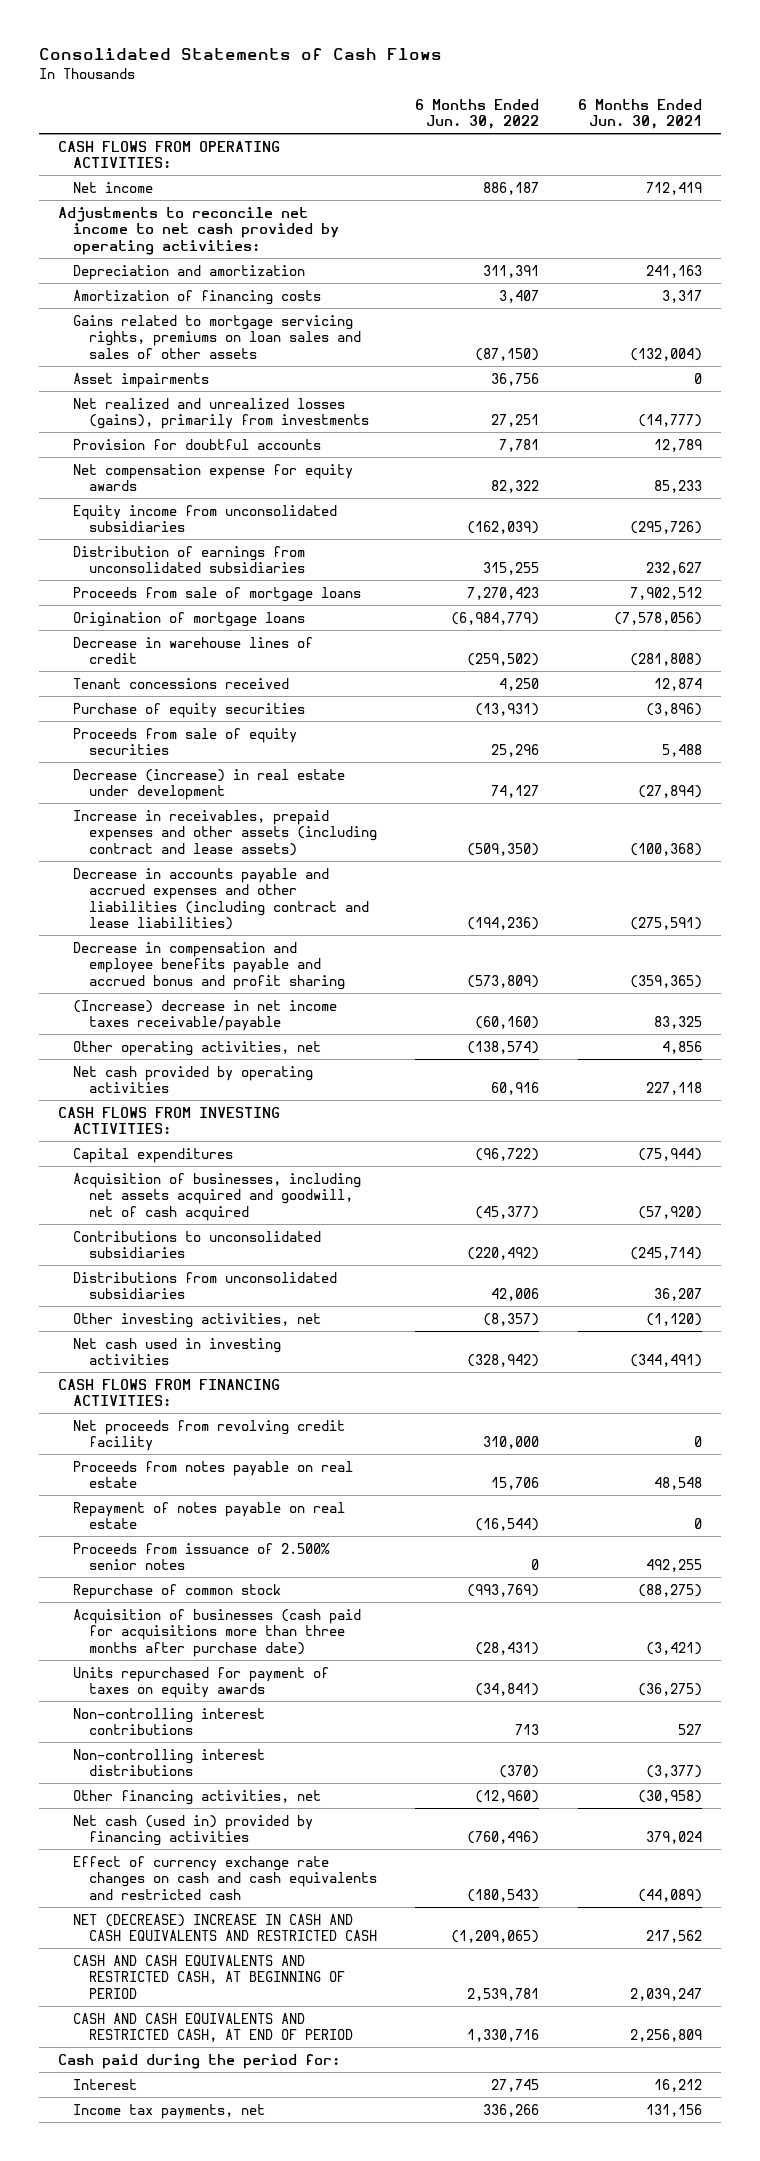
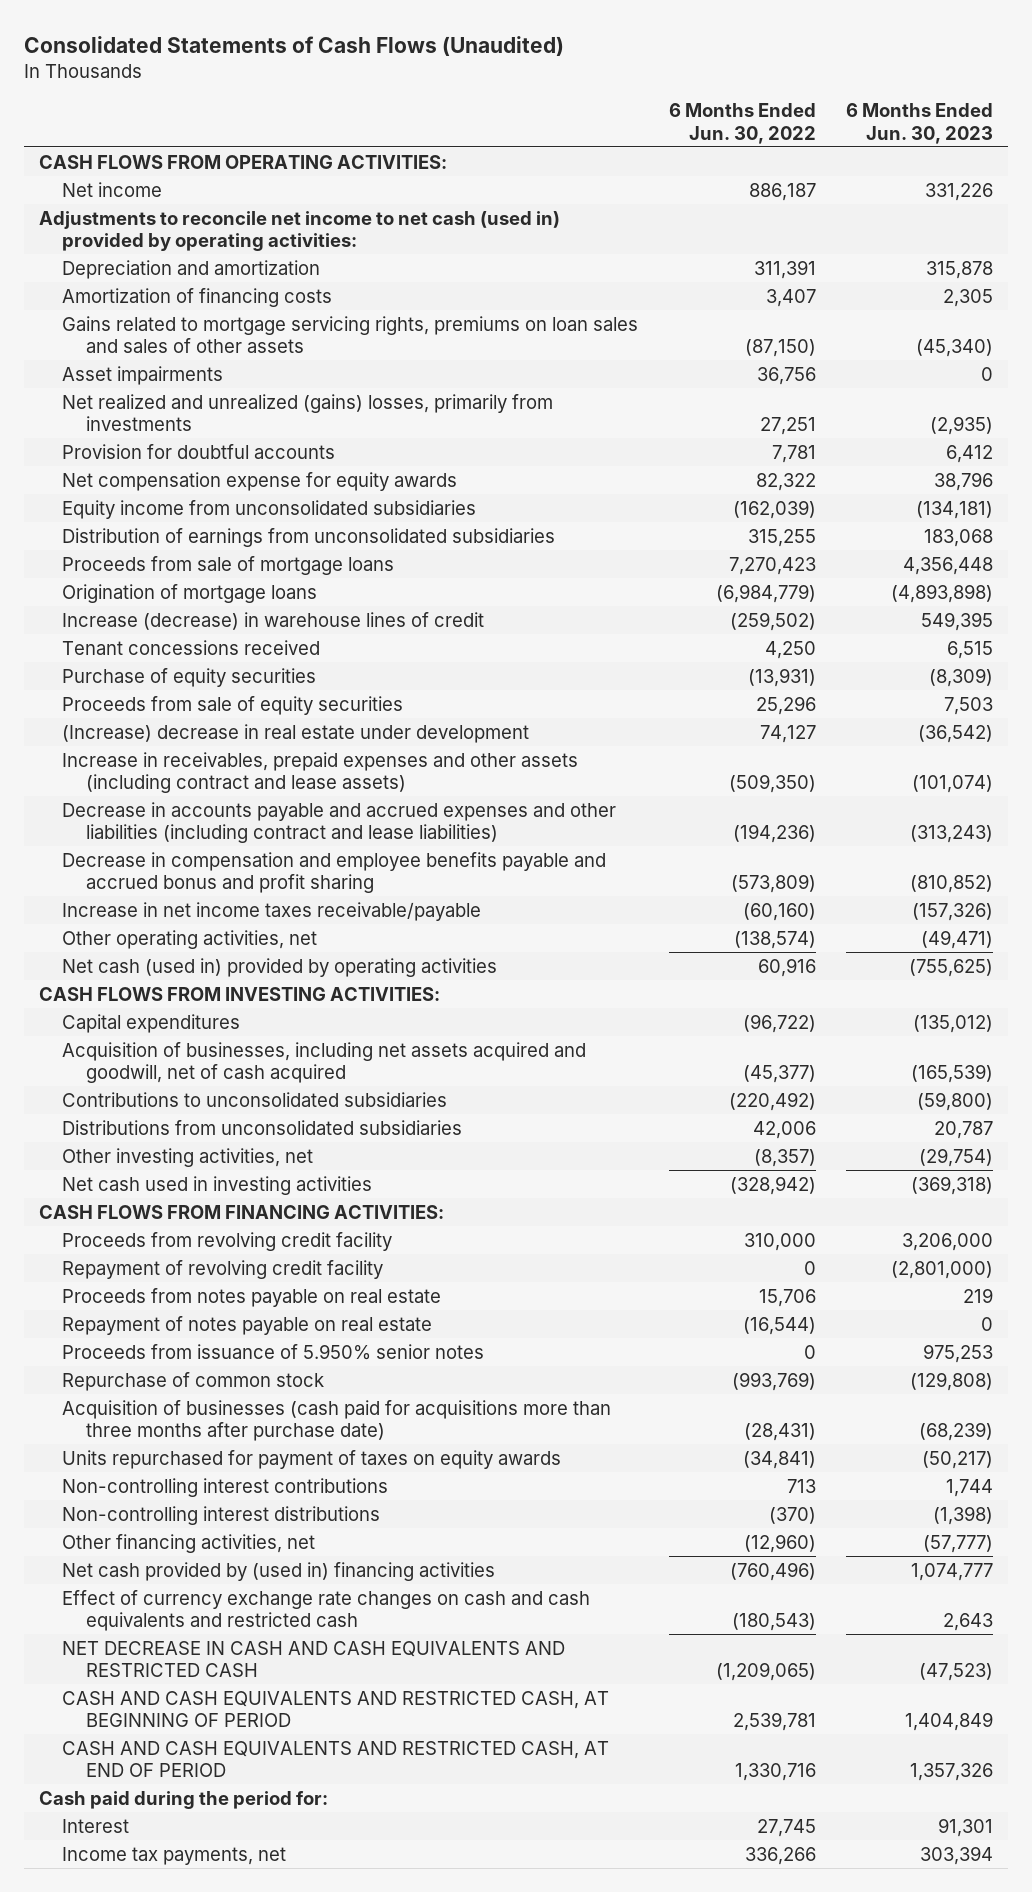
[38,48,442,61] Consolidated Statements of Cash Flows -> [24,35,565,56] Consolidated Statements of Cash Flows (Unaudited)
[577,98,702,130] 6 Months Ended Jun. 30, 2021 -> none
none -> [845,102,993,144] 6 Months Ended Jun. 30, 2023
[58,206,340,255] Adjustments to reconcile net income to net cash provided by operating activities: -> [39,210,561,252] Adjustments to reconcile net income to net cash (used in) provided by operating activities:
[73,397,369,430] Net realized and unrealized losses (gains), primarily from investments -> [62,393,554,432] Net realized and unrealized (gains) losses, primarily from investments
[73,636,314,665] Decrease in warehouse lines of credit -> [62,611,485,630] Increase (decrease) in warehouse lines of credit
[73,768,346,801] Decrease (increase) in real estate under development -> [62,723,530,743] (Increase) decrease in real estate under development
[73,999,338,1032] (Increase) decrease in net income taxes receivable/payable -> [62,901,482,921] Increase in net income taxes receivable/payable
[73,1065,314,1094] Net cash provided by operating activities -> [62,957,498,977] Net cash (used in) provided by operating activities
[73,1419,346,1452] Net proceeds from revolving credit facility -> [62,1231,393,1251] Proceeds from revolving credit facility
none -> [62,1259,384,1279] Repayment of revolving credit facility
[73,1542,331,1571] Proceeds from issuance of 2.500% senior notes -> [62,1343,485,1360] Proceeds from issuance of 5.950% senior notes
[73,1814,314,1847] Net cash (used in) provided by financing activities -> [62,1561,496,1581] Net cash provided by (used in) financing activities
[73,1913,377,1942] NET (DECREASE) INCREASE IN CASH AND CASH EQUIVALENTS AND RESTRICTED CASH -> [62,1640,566,1678] NET DECREASE IN CASH AND CASH EQUIVALENTS AND RESTRICTED CASH

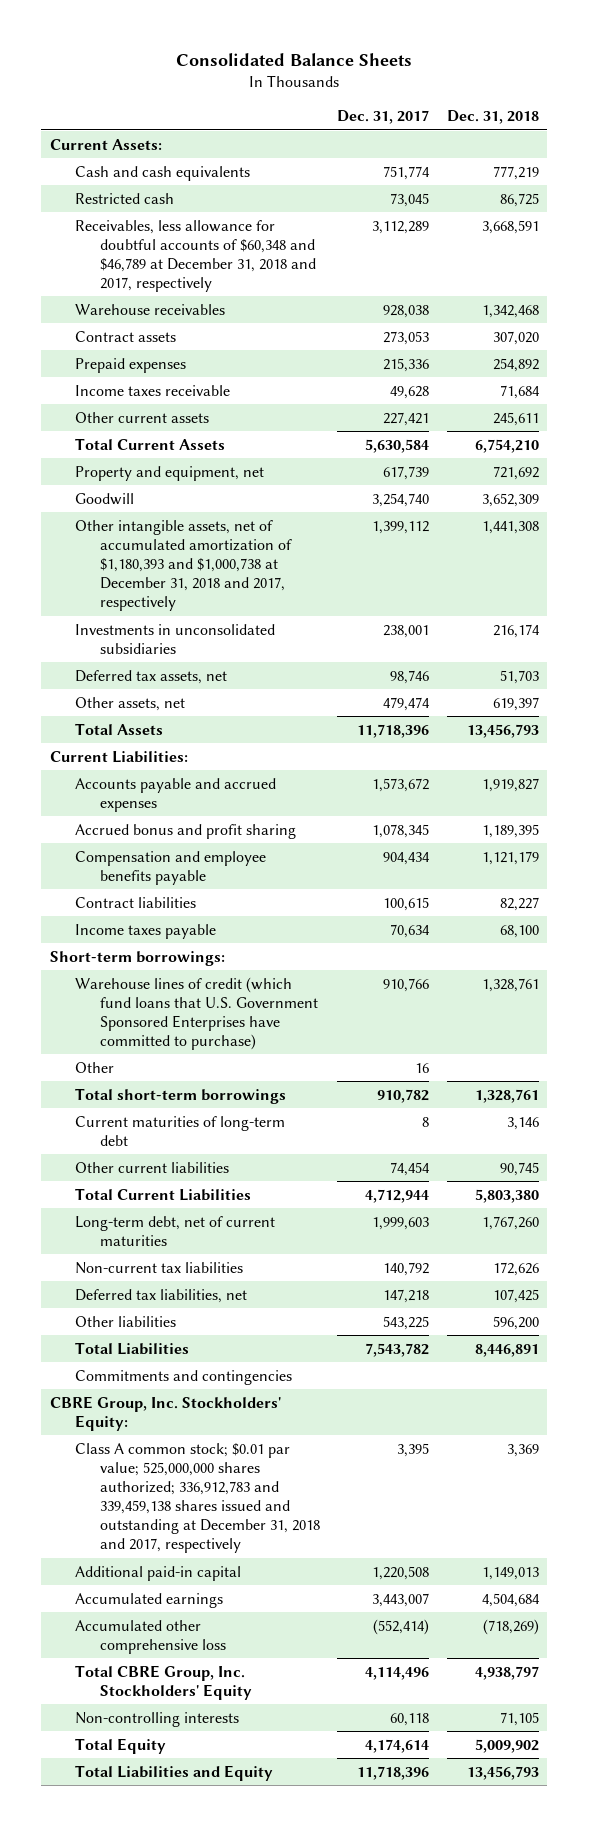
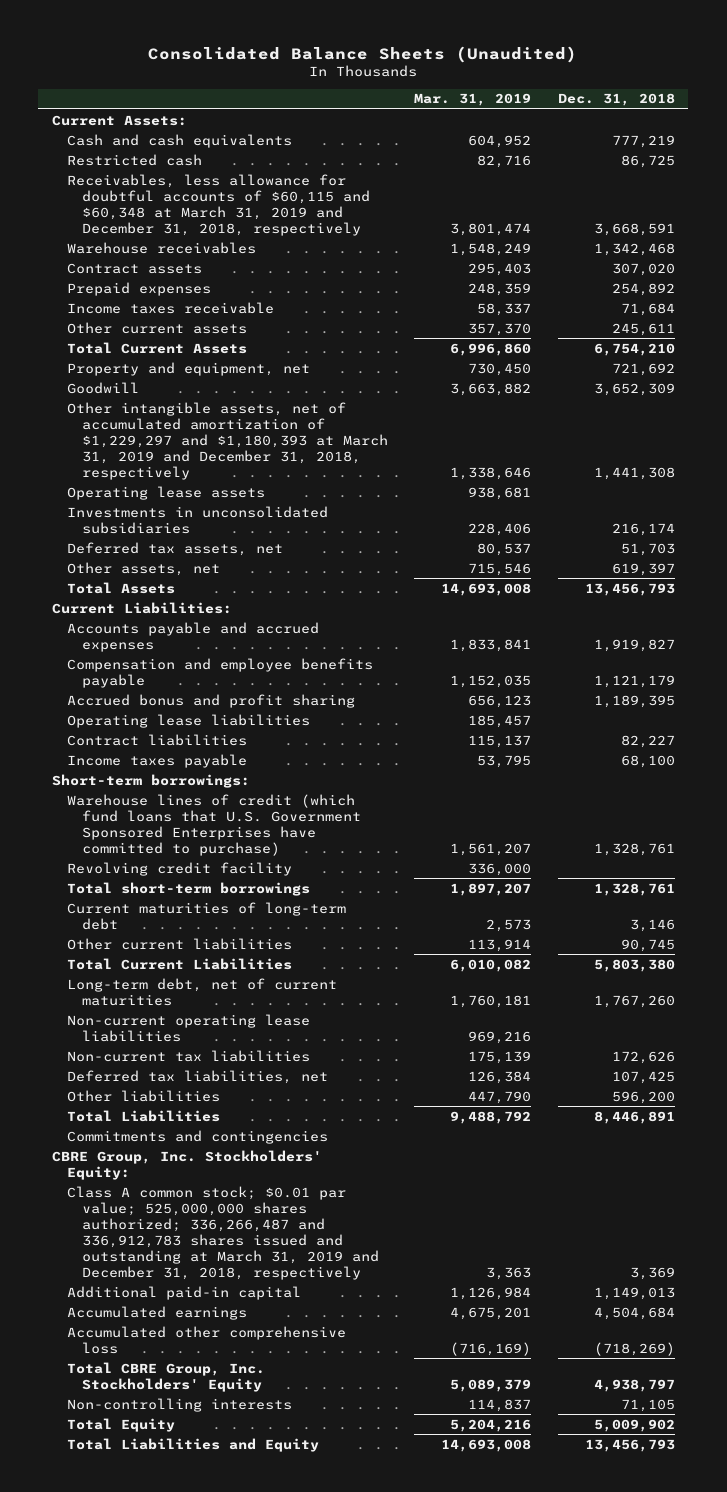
[176,52,413,66] Consolidated Balance Sheets -> [148,45,578,63] Consolidated Balance Sheets (Unaudited)
[337,110,430,125] Dec. 31, 2017 -> none
none -> [414,93,532,107] Mar. 31, 2019
[74,219,317,293] Receivables, less allowance for doubtful accounts of $60,348 and $46,789 at December 31, 2018 and 2017, respectively -> [66,173,370,236] Receivables, less allowance for doubtful accounts of $60,115 and $60,348 at March 31, 2019 and December 31, 2018, respectively
[74,519,293,612] Other intangible assets, net of accumulated amortization of $1,180,393 and $1,000,738 at December 31, 2018 and 2017, respectively -> [66,401,388,480] Other intangible assets, net of accumulated amortization of $1,229,297 and $1,180,393 at March 31, 2019 and December 31, 2018, respectively
none -> [66,485,265,500] Operating lease assets
[74,823,296,839] Accrued bonus and profit sharing -> [66,693,355,708] Accrued bonus and profit sharing
none -> [66,713,310,728] Operating lease liabilities
[74,1061,114,1073] Other -> none
none -> [66,861,292,876] Revolving credit facility
none -> [66,1013,310,1042] Non-current operating lease liabilities
[74,1442,321,1554] Class A common stock; $0.01 par value; 525,000,000 shares authorized; 336,912,783 and 339,459,138 shares issued and outstanding at December 31, 2018 and 2017, respectively -> [66,1185,379,1280] Class A common stock; $0.01 par value; 525,000,000 shares authorized; 336,266,487 and 336,912,783 shares issued and outstanding at March 31, 2019 and December 31, 2018, respectively

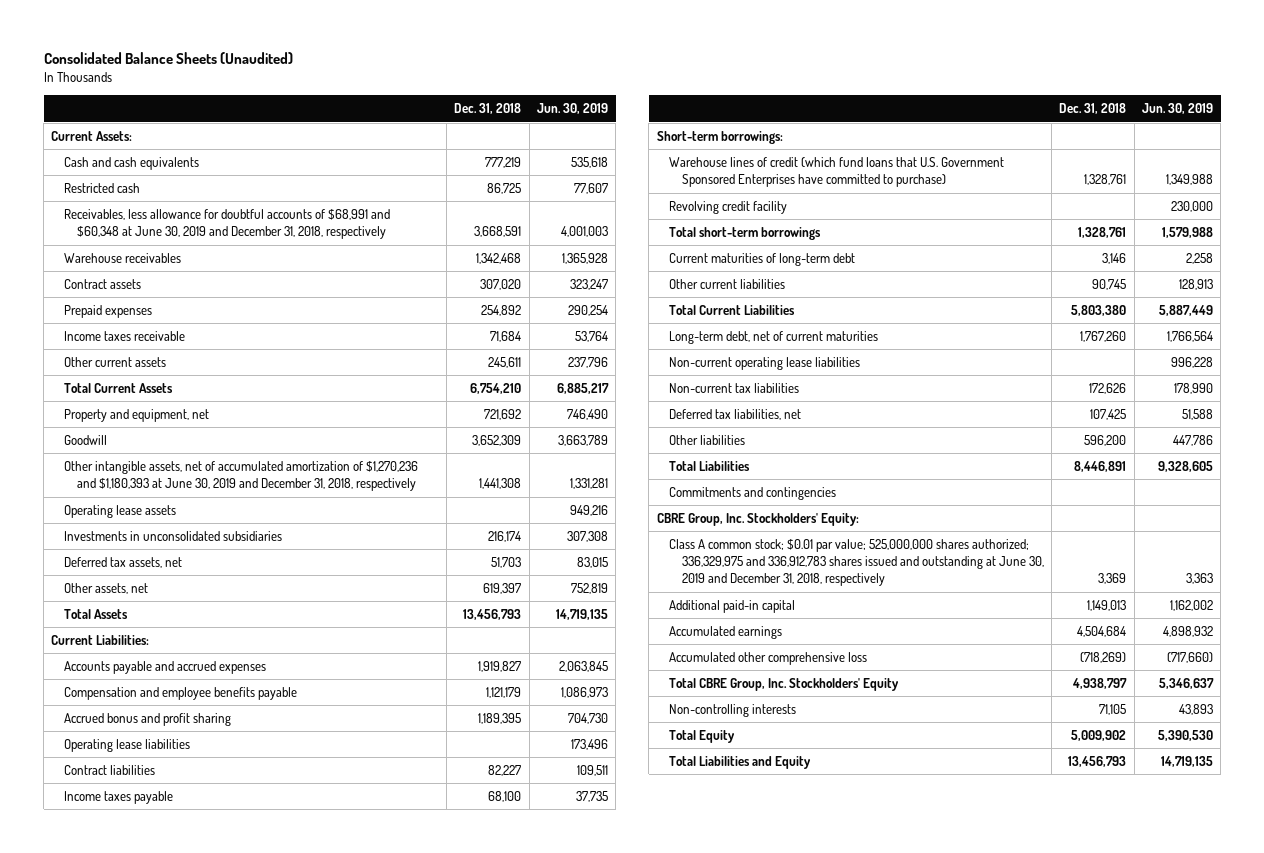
[414,93,532,107] Mar. 31, 2019 -> none
none -> [536,103,608,115] Jun. 30, 2019
[66,173,370,236] Receivables, less allowance for doubtful accounts of $60,115 and $60,348 at March 31, 2019 and December 31, 2018, respectively -> [64,209,391,240] Receivables, less allowance for doubtful accounts of $68,991 and $60,348 at June 30, 2019 and December 31, 2018, respectively
[66,401,388,480] Other intangible assets, net of accumulated amortization of $1,229,297 and $1,180,393 at March 31, 2019 and December 31, 2018, respectively -> [64,461,419,492] Other intangible assets, net of accumulated amortization of $1,270,236 and $1,180,393 at June 30, 2019 and December 31, 2018, respectively
[66,1185,379,1280] Class A common stock; $0.01 par value; 525,000,000 shares authorized; 336,266,487 and 336,912,783 shares issued and outstanding at March 31, 2019 and December 31, 2018, respectively -> [669,539,1044,587] Class A common stock; $0.01 par value; 525,000,000 shares authorized; 336,329,975 and 336,912,783 shares issued and outstanding at June 30, 2019 and December 31, 2018, respectively

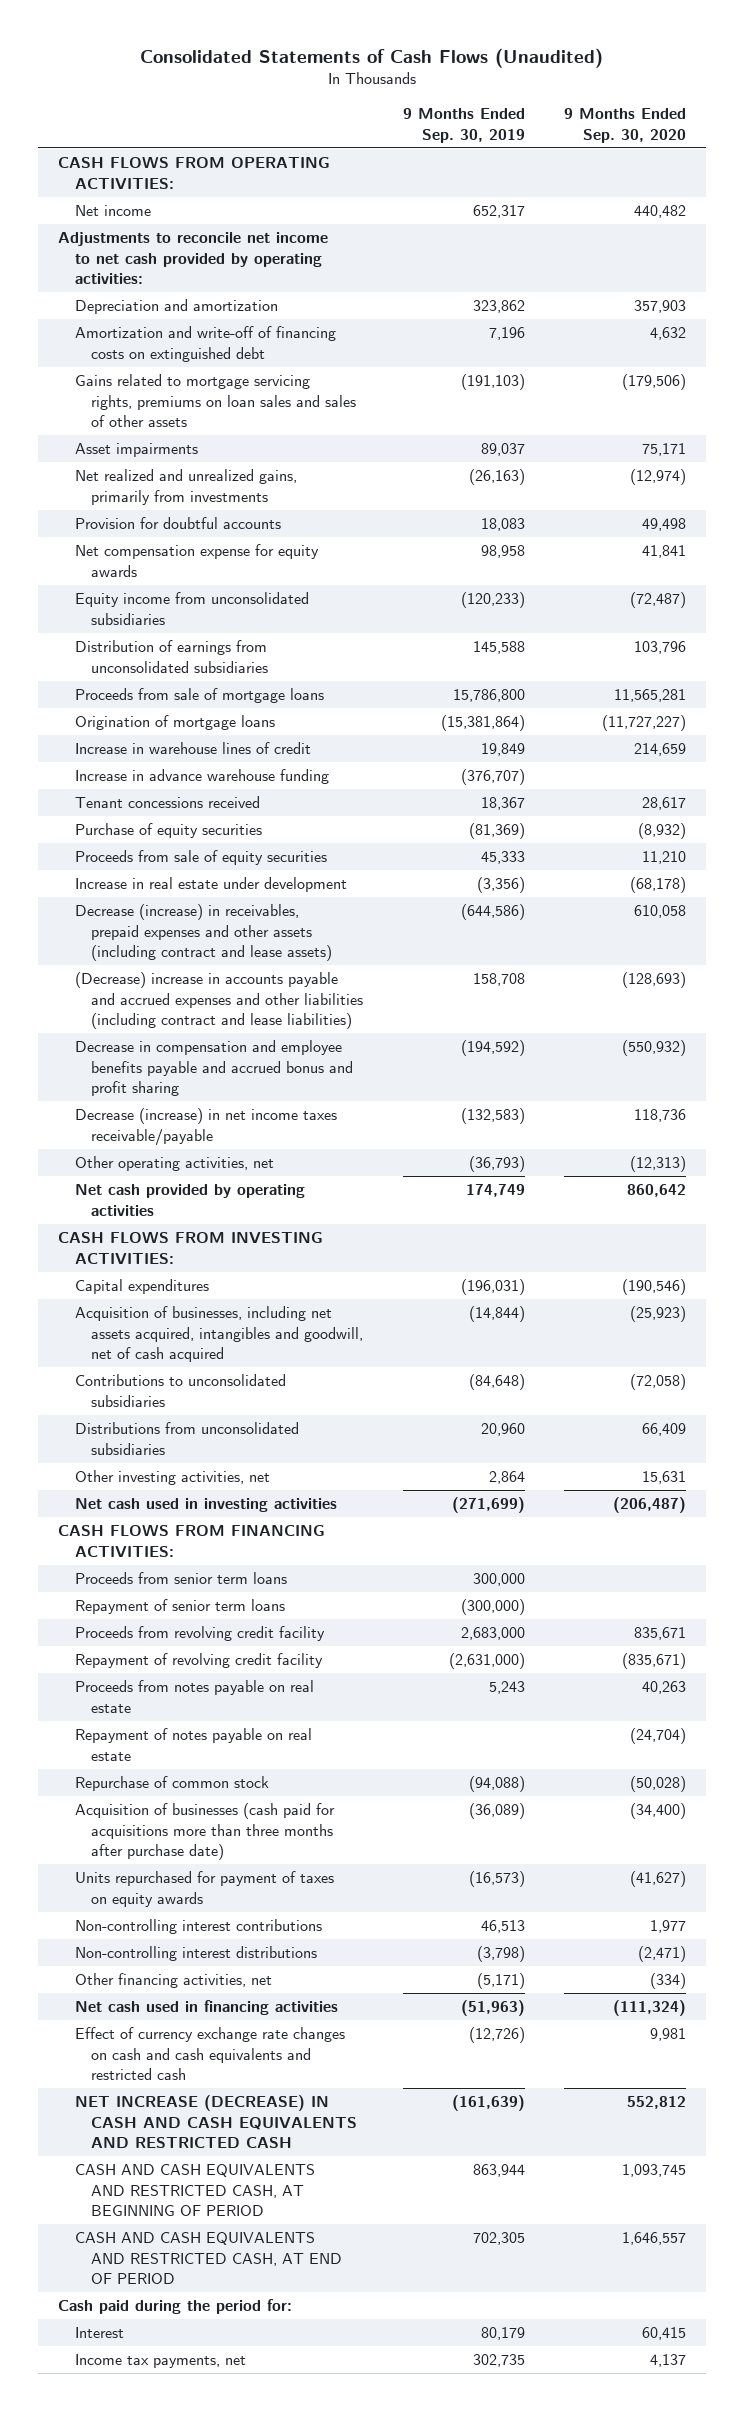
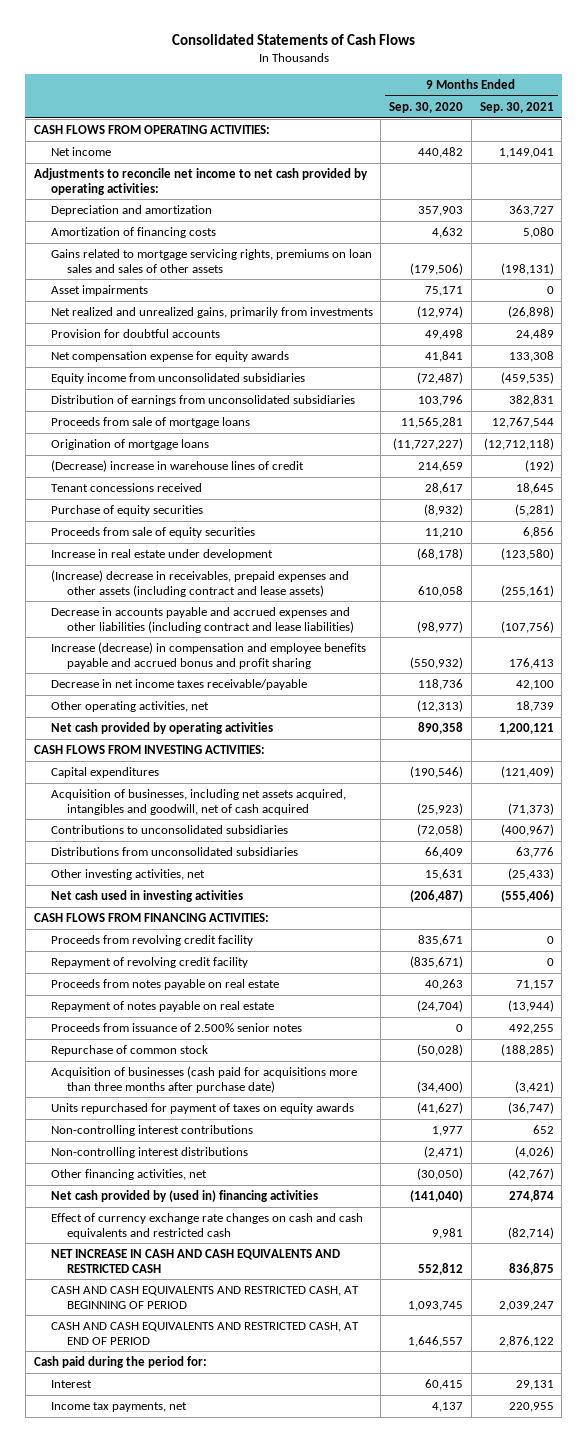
[140,47,604,68] Consolidated Statements of Cash Flows (Unaudited) -> [171,33,415,45] Consolidated Statements of Cash Flows
[402,108,525,143] 9 Months Ended Sep. 30, 2019 -> none
none -> [479,101,554,113] Sep. 30, 2021
[74,326,336,362] Amortization and write-off of financing costs on extinguished debt -> [50,226,216,238] Amortization of financing costs
[74,769,329,785] Increase in advance warehouse funding -> none
[74,742,311,755] Increase in warehouse lines of credit -> [50,459,304,472] (Decrease) increase in warehouse lines of credit
[74,904,333,962] Decrease (increase) in receivables, prepaid expenses and other assets (including contract and lease assets) -> [50,569,349,597] (Increase) decrease in receivables, prepaid expenses and other assets (including contract and lease assets)
[74,972,364,1030] (Decrease) increase in accounts payable and accrued expenses and other liabilities (including contract and lease liabilities) -> [50,606,355,633] Decrease in accounts payable and accrued expenses and other liabilities (including contract and lease liabilities)
[622,972,687,989] (128,693) -> [417,620,464,633] (98,977)
[74,1040,354,1097] Decrease in compensation and employee benefits payable and accrued bonus and profit sharing -> [50,641,366,669] Increase (decrease) in compensation and employee benefits payable and accrued bonus and profit sharing
[74,1108,337,1146] Decrease (increase) in net income taxes receivable/payable -> [50,678,307,690] Decrease in net income taxes receivable/payable
[627,1184,687,1198] 860,642 -> [418,721,464,734] 890,358
[74,1572,287,1585] Proceeds from senior term loans -> none
[74,1599,285,1615] Repayment of senior term loans -> none
none -> [50,1022,302,1032] Proceeds from issuance of 2.500% senior notes
[650,1973,687,1990] (334) -> [417,1167,464,1180] (30,050)
[74,2000,338,2016] Net cash used in financing activities -> [50,1189,318,1202] Net cash provided by (used in) financing activities
[613,2000,687,2017] (111,324) -> [410,1189,464,1202] (141,040)
[74,2095,358,2149] NET INCREASE (DECREASE) IN CASH AND CASH EQUIVALENTS AND RESTRICTED CASH -> [50,1248,340,1273] NET INCREASE IN CASH AND CASH EQUIVALENTS AND RESTRICTED CASH

